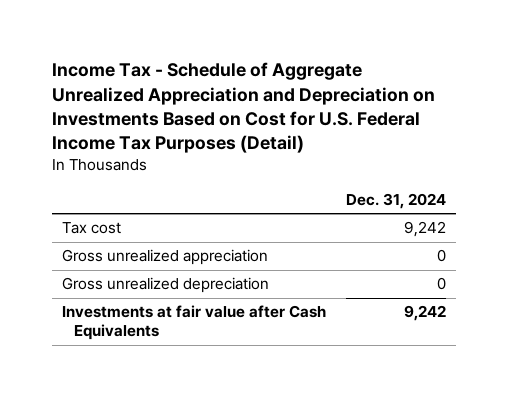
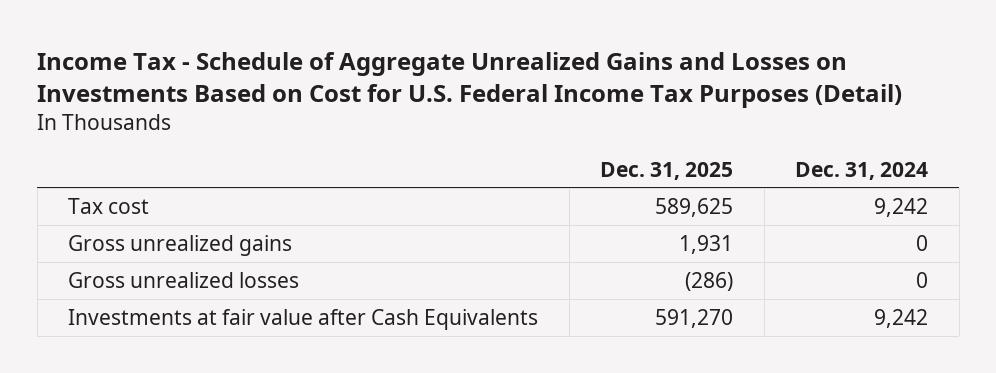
[52,62,436,153] Income Tax - Schedule of Aggregate Unrealized Appreciation and Depreciation on Investments Based on Cost for U.S. Federal Income Tax Purposes (Detail) -> [37,51,903,108] Income Tax - Schedule of Aggregate Unrealized Gains and Losses on Investments Based on Cost for U.S. Federal Income Tax Purposes (Detail)
none -> [600,161,734,180] Dec. 31, 2025
[62,249,269,266] Gross unrealized appreciation -> [68,234,293,256] Gross unrealized gains
[62,277,270,294] Gross unrealized depreciation -> [68,271,300,288] Gross unrealized losses

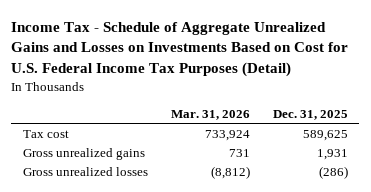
[795,161,929,180] Dec. 31, 2024 -> none
none -> [170,109,250,120] Mar. 31, 2026
[68,308,539,330] Investments at fair value after Cash Equivalents -> none

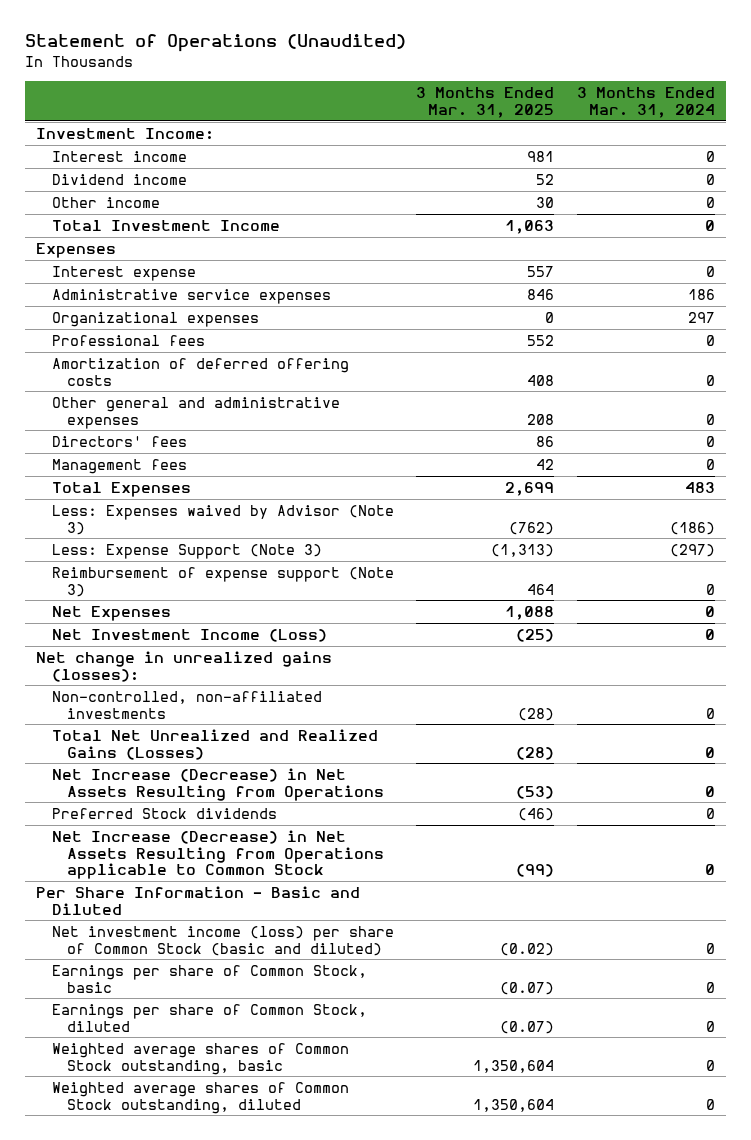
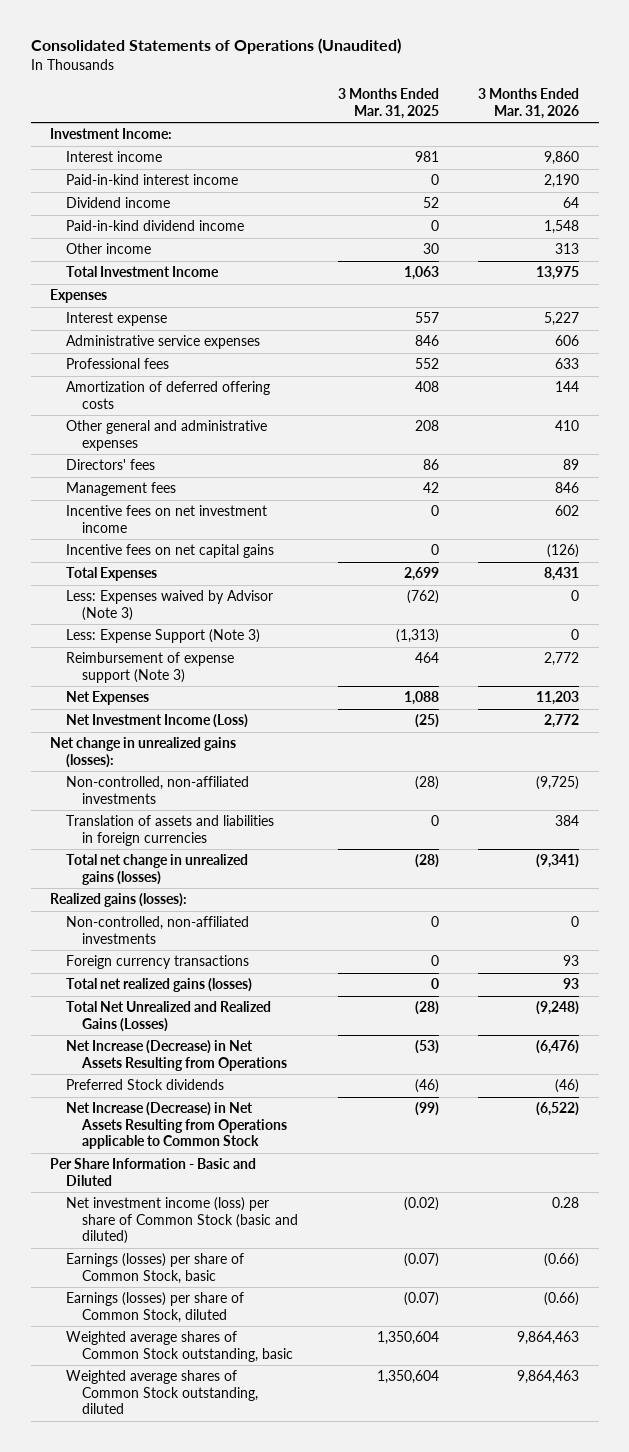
[24,34,406,53] Statement of Operations (Unaudited) -> [30,38,401,55] Consolidated Statements of Operations (Unaudited)
[577,87,716,118] 3 Months Ended Mar. 31, 2024 -> none
none -> [478,88,580,119] 3 Months Ended Mar. 31, 2026
none -> [66,174,239,186] Paid-in-kind interest income
none -> [66,220,245,232] Paid-in-kind dividend income
[51,311,259,327] Organizational expenses -> none
none -> [66,505,268,533] Incentive fees on net investment income
none -> [66,544,275,559] Incentive fees on net capital gains
none -> [66,815,275,846] Translation of assets and liabilities in foreign currencies
none -> [66,854,249,885] Total net change in unrealized gains (losses)
none -> [50,893,188,908] Realized gains (losses):
none -> [66,916,250,944] Non-controlled, non-affiliated investments
none -> [66,955,250,970] Foreign currency transactions
none -> [66,978,253,993] Total net realized gains (losses)
[51,964,367,993] Earnings per share of Common Stock, basic -> [66,1253,245,1284] Earnings (losses) per share of Common Stock, basic
[51,1003,367,1032] Earnings per share of Common Stock, diluted -> [66,1292,245,1323] Earnings (losses) per share of Common Stock, diluted

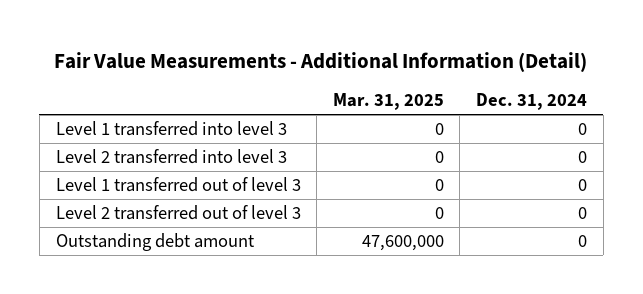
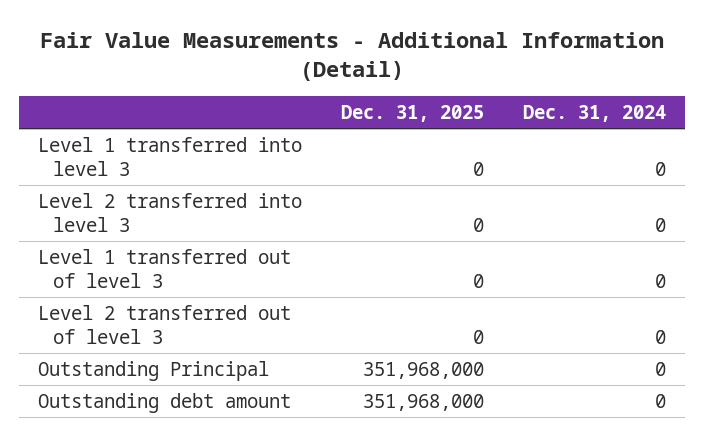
[332,93,444,111] Mar. 31, 2025 -> none
none -> [340,105,484,123] Dec. 31, 2025
none -> [38,360,270,381] Outstanding Principal

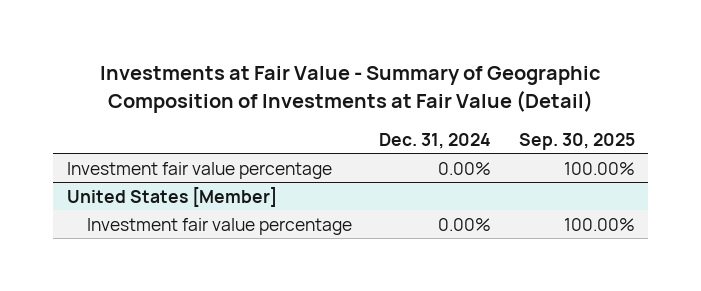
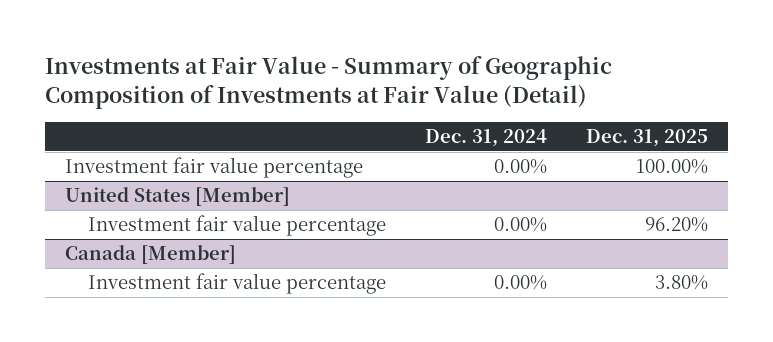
[518,132,635,150] Sep. 30, 2025 -> none
none -> [586,128,709,147] Dec. 31, 2025
none -> [64,245,236,265] Canada [Member]
none -> [87,273,386,295] Investment fair value percentage

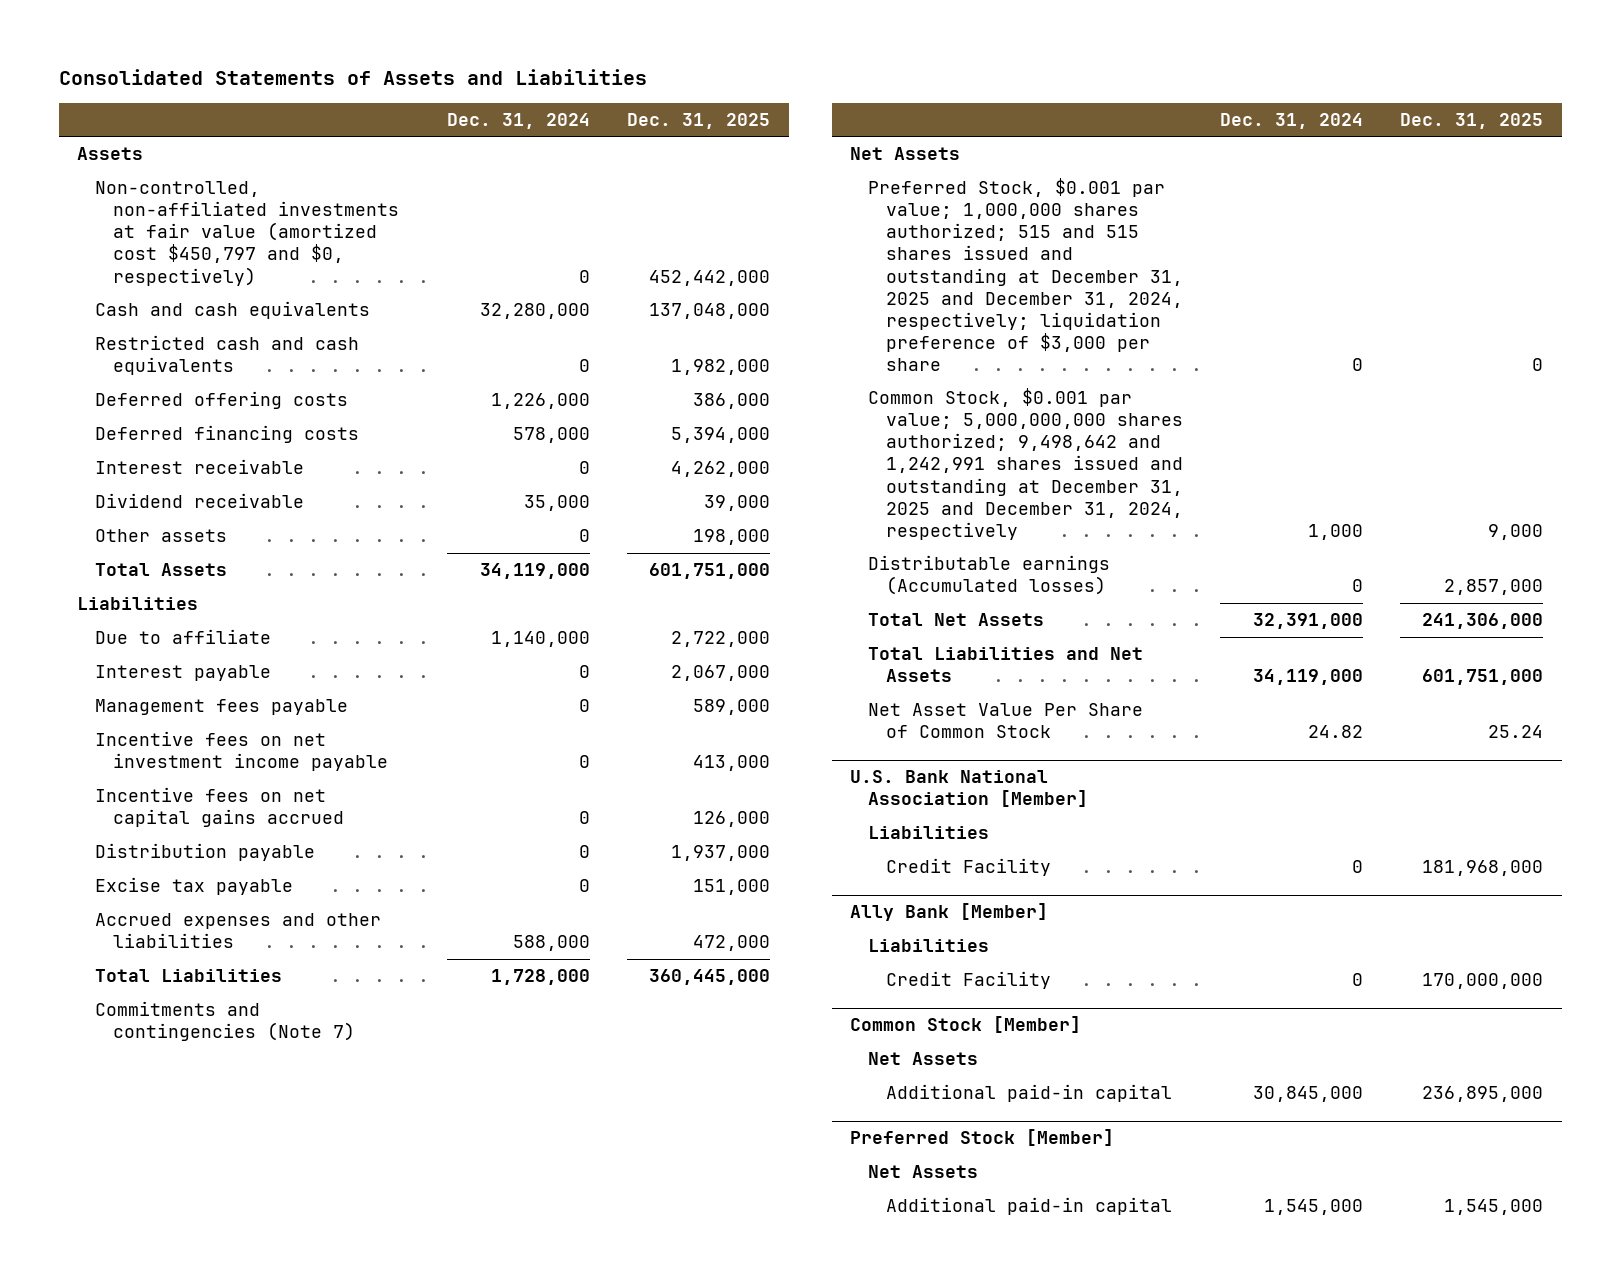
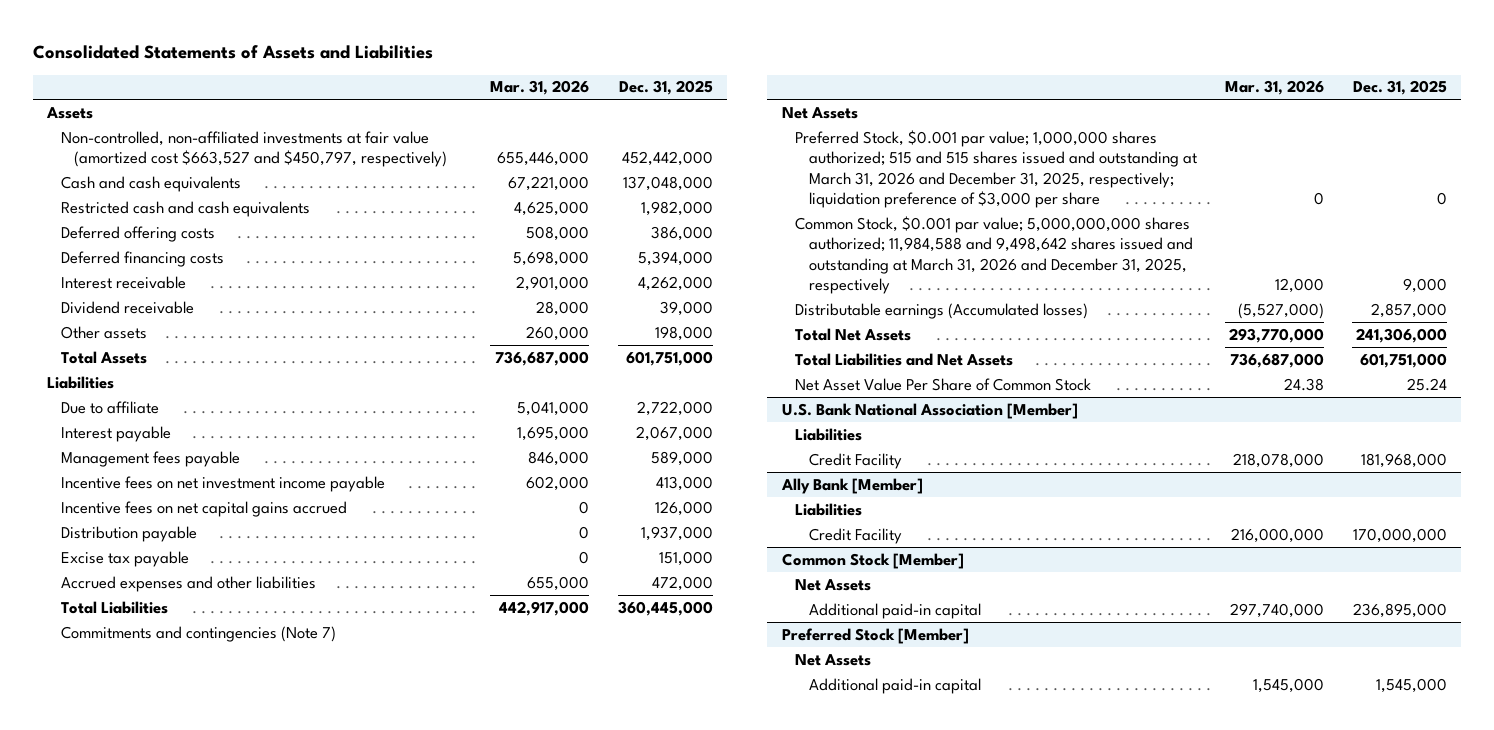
[447,112,591,129] Dec. 31, 2024 -> none
none -> [490,80,590,96] Mar. 31, 2026
[95,181,400,286] Non-controlled, non-affiliated investments at fair value (amortized cost $450,797 and $0, respectively) -> [60,130,448,168] Non-controlled, non-affiliated investments at fair value (amortized cost $663,527 and $450,797, respectively)
[868,178,1184,371] Preferred Stock, $0.001 par value; 1,000,000 shares authorized; 515 and 515 shares issued and outstanding at December 31, 2025 and December 31, 2024, respectively; liquidation preference of $3,000 per share -> [795,129,1197,209] Preferred Stock, $0.001 par value; 1,000,000 shares authorized; 515 and 515 shares issued and outstanding at March 31, 2026 and December 31, 2025, respectively; liquidation preference of $3,000 per share
[868,388,1184,540] Common Stock, $0.001 par value; 5,000,000,000 shares authorized; 9,498,642 and 1,242,991 shares issued and outstanding at December 31, 2025 and December 31, 2024, respectively -> [795,215,1193,295] Common Stock, $0.001 par value; 5,000,000,000 shares authorized; 11,984,588 and 9,498,642 shares issued and outstanding at March 31, 2026 and December 31, 2025, respectively

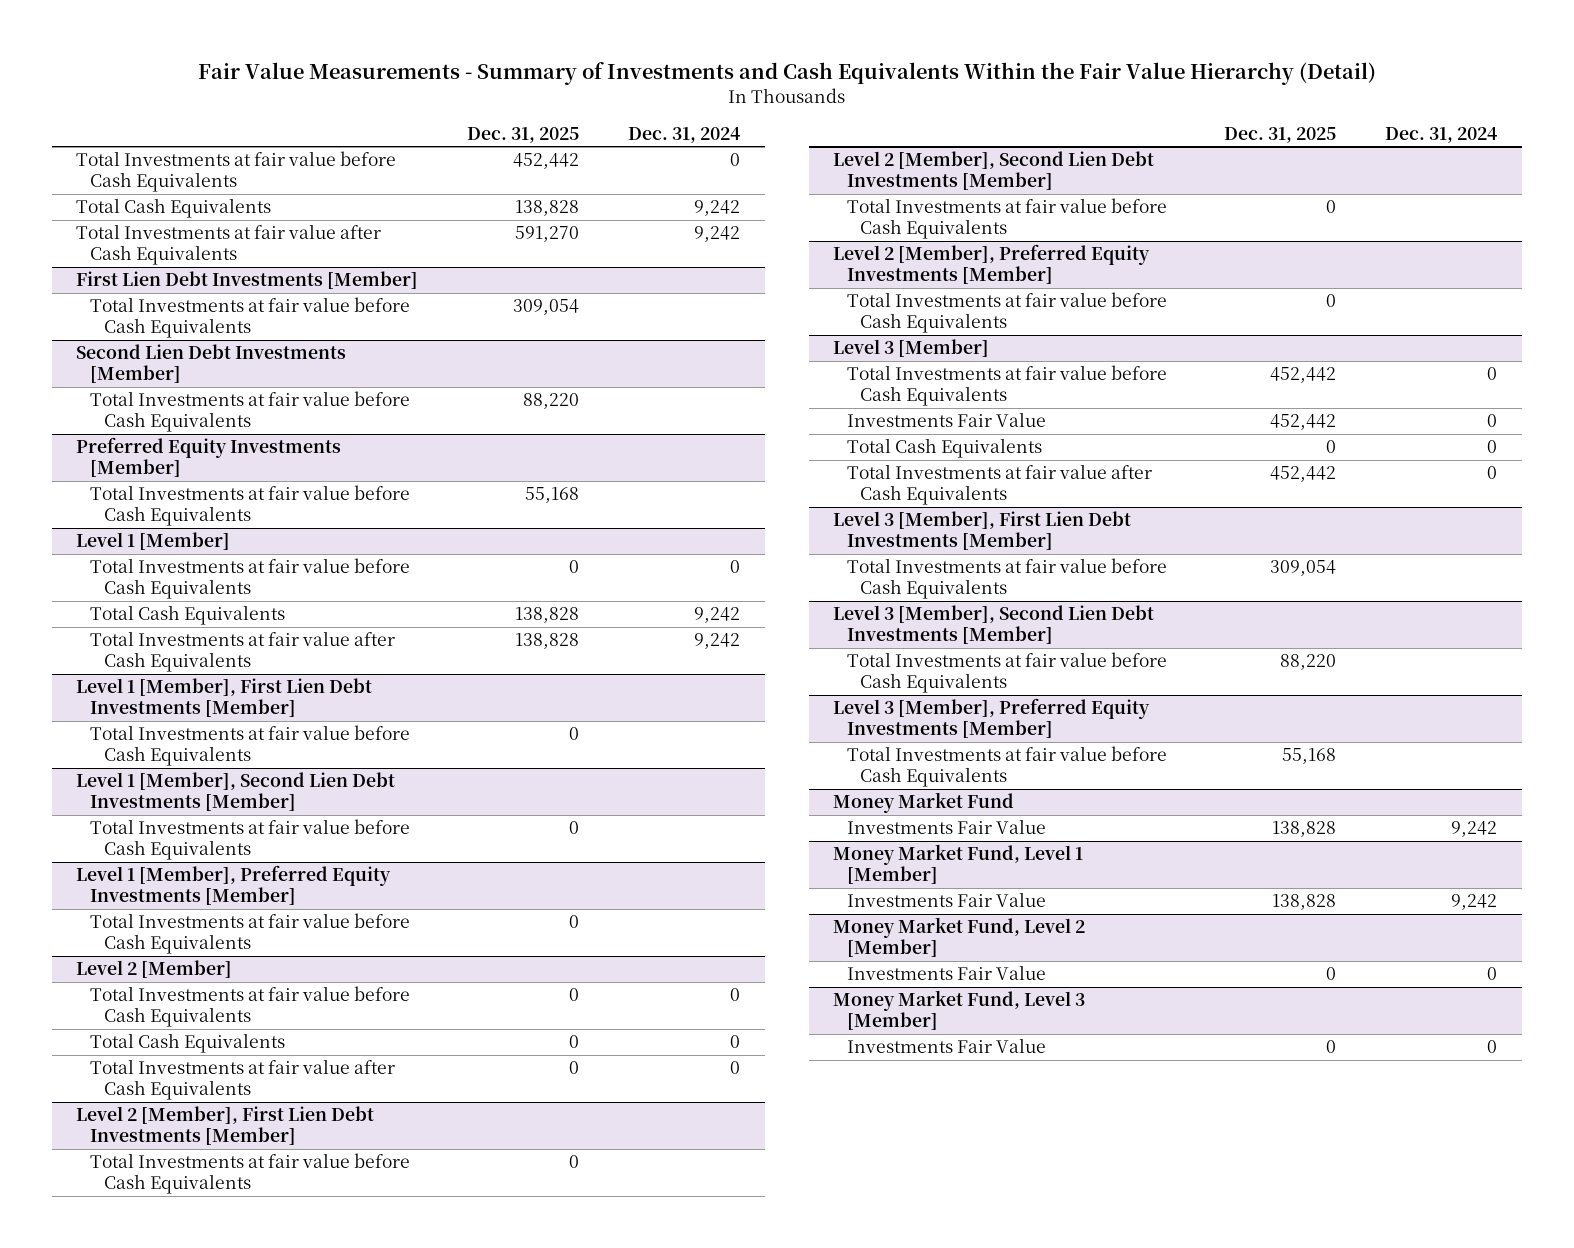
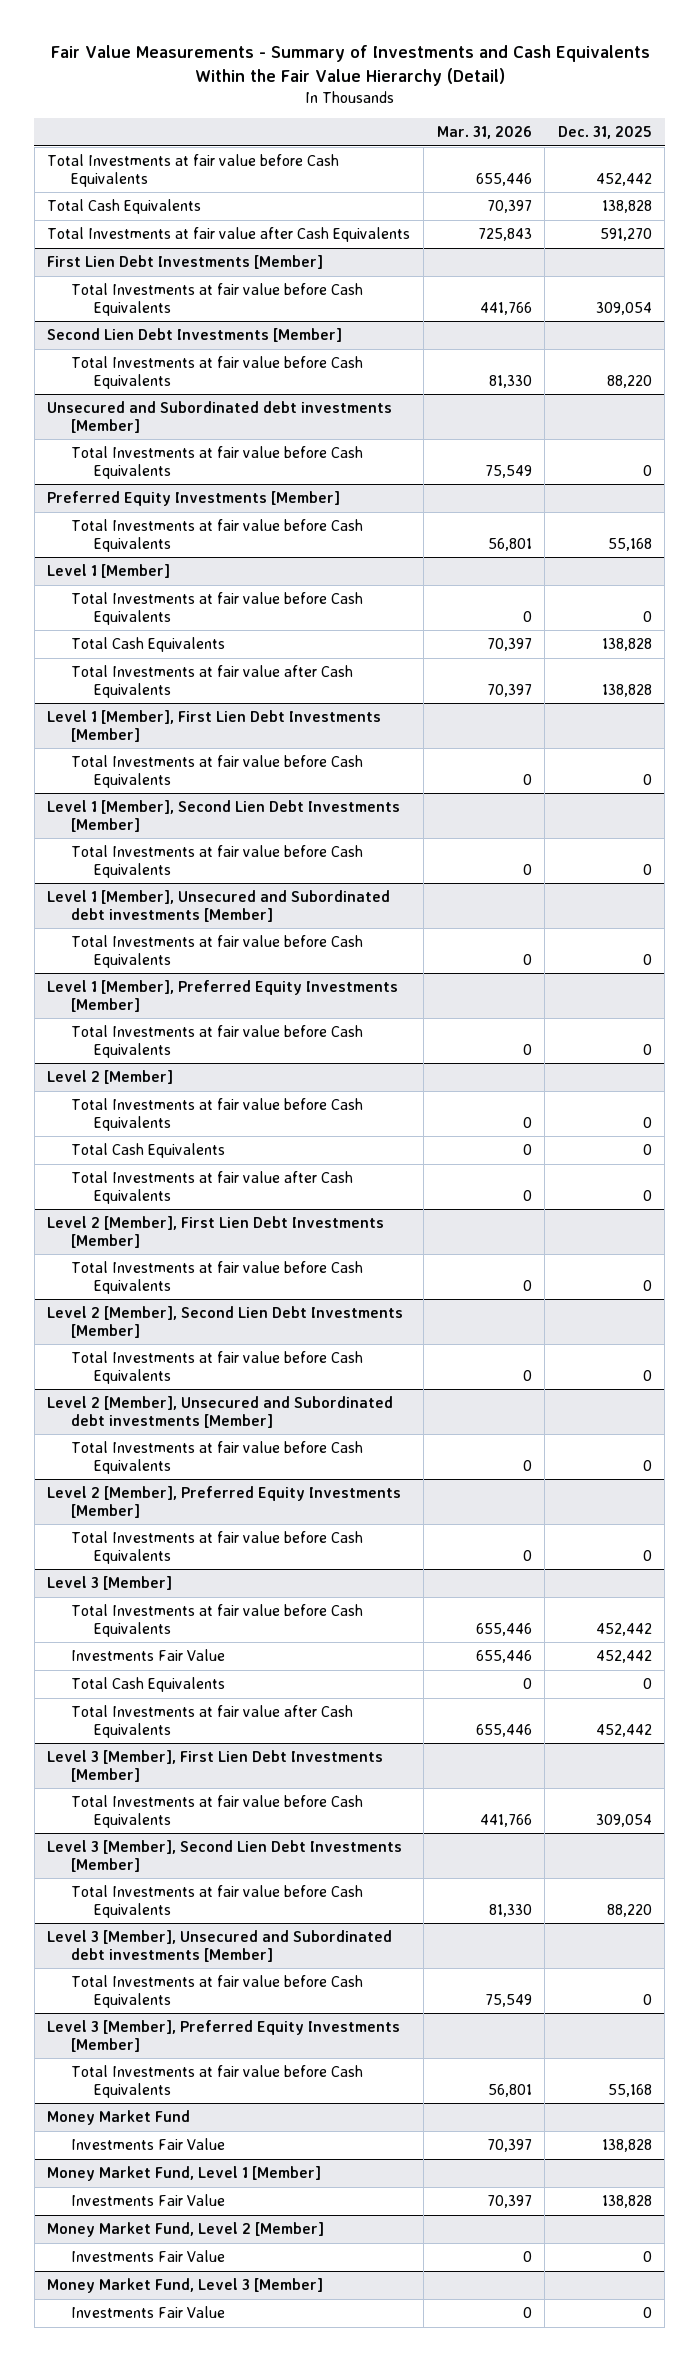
[628,126,741,143] Dec. 31, 2024 -> none
none -> [436,126,532,140] Mar. 31, 2026
none -> [47,400,393,433] Unsecured and Subordinated debt investments [Member]
none -> [70,445,363,479] Total Investments at fair value before Cash Equivalents
none -> [47,889,391,922] Level 1 [Member], Unsecured and Subordinated debt investments [Member]
none -> [70,934,363,968] Total Investments at fair value before Cash Equivalents
none -> [47,1395,394,1428] Level 2 [Member], Unsecured and Subordinated debt investments [Member]
none -> [70,1440,363,1474] Total Investments at fair value before Cash Equivalents
none -> [47,1929,393,1962] Level 3 [Member], Unsecured and Subordinated debt investments [Member]
none -> [70,1974,363,2008] Total Investments at fair value before Cash Equivalents

